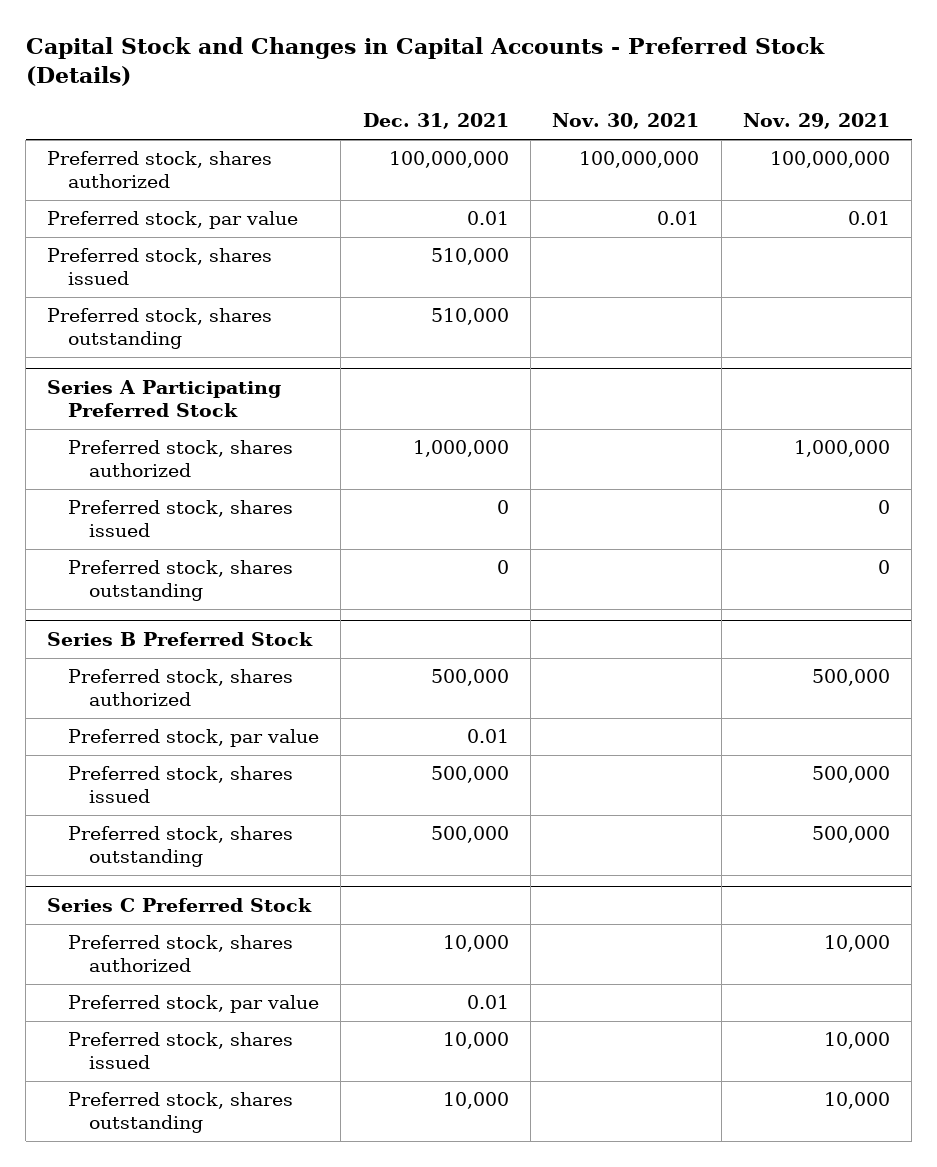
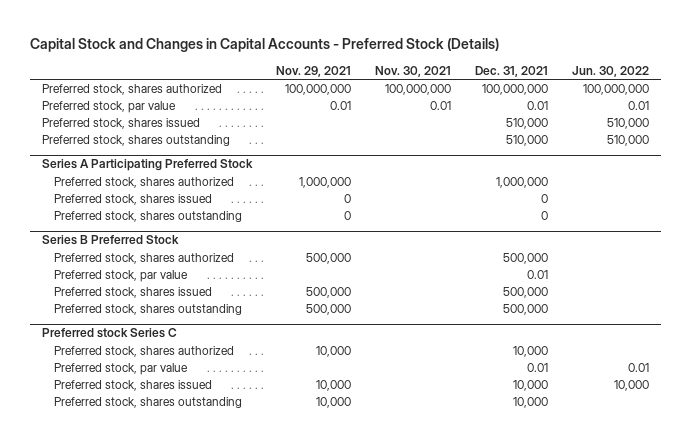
none -> [572,65,650,77] Jun. 30, 2022
[47,897,313,912] Series C Preferred Stock -> [42,328,178,339] Preferred stock Series C

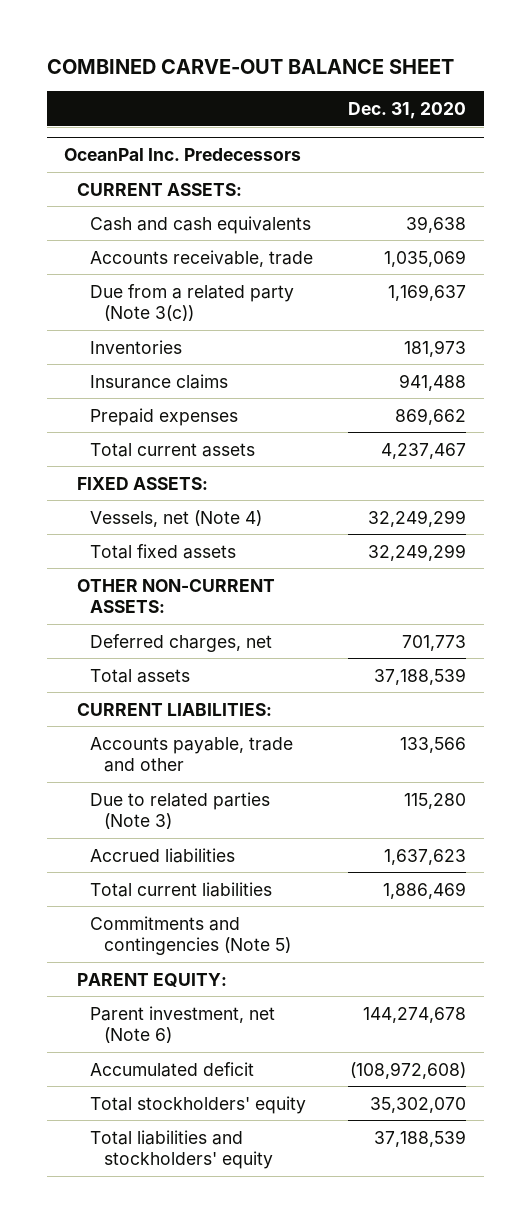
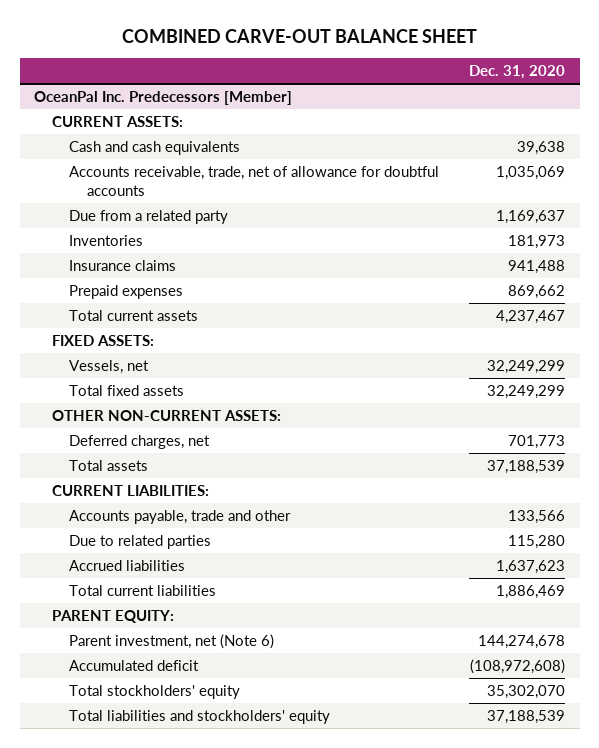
[63,148,301,162] OceanPal Inc. Predecessors -> [34,90,293,105] OceanPal Inc. Predecessors [Member]
[90,249,314,267] Accounts receivable, trade -> [69,165,440,196] Accounts receivable, trade, net of allowance for doubtful accounts
[90,283,295,321] Due from a related party (Note 3(c)) -> [69,209,229,224] Due from a related party
[90,509,263,527] Vessels, net (Note 4) -> [69,359,150,374] Vessels, net
[90,791,271,829] Due to related parties (Note 3) -> [69,534,212,549] Due to related parties
[90,915,291,955] Commitments and contingencies (Note 5) -> none

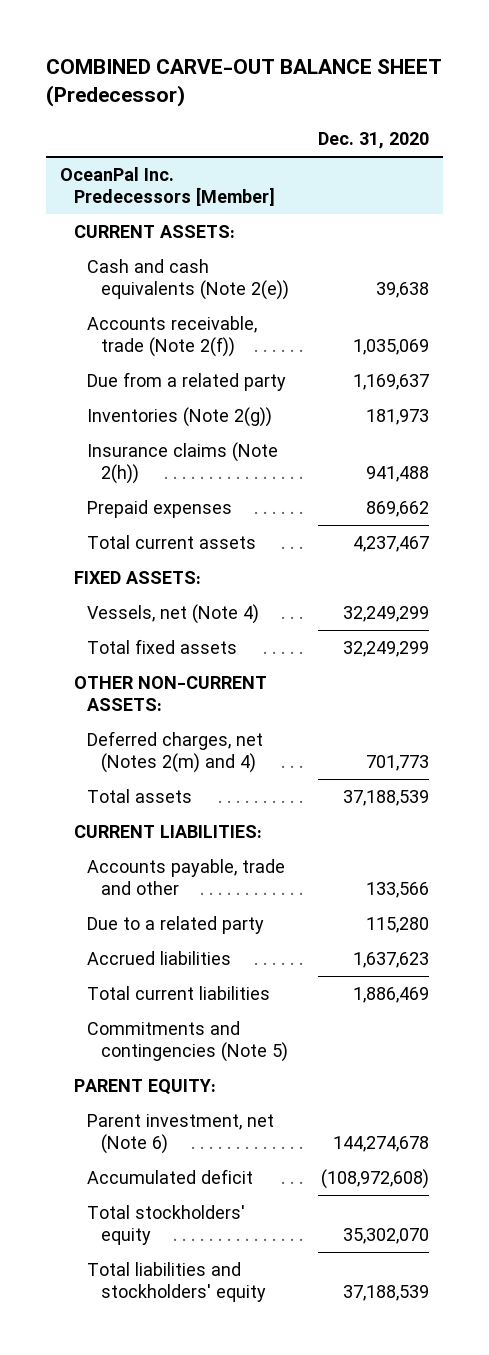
[121,29,477,44] COMBINED CARVE-OUT BALANCE SHEET -> [45,59,442,108] COMBINED CARVE-OUT BALANCE SHEET (Predecessor)
[69,140,241,155] Cash and cash equivalents -> [87,259,290,301] Cash and cash equivalents (Note 2(e))
[69,165,440,196] Accounts receivable, trade, net of allowance for doubtful accounts -> [87,316,258,358] Accounts receivable, trade (Note 2(f))
[69,234,144,246] Inventories -> [87,407,273,428] Inventories (Note 2(g))
[69,259,177,271] Insurance claims -> [87,442,279,485] Insurance claims (Note 2(h))
[69,359,150,374] Vessels, net -> [87,604,260,625] Vessels, net (Note 4)
[69,434,211,449] Deferred charges, net -> [87,731,264,774] Deferred charges, net (Notes 2(m) and 4)
[69,534,212,549] Due to related parties -> [87,916,265,935] Due to a related party
none -> [87,1021,289,1063] Commitments and contingencies (Note 5)

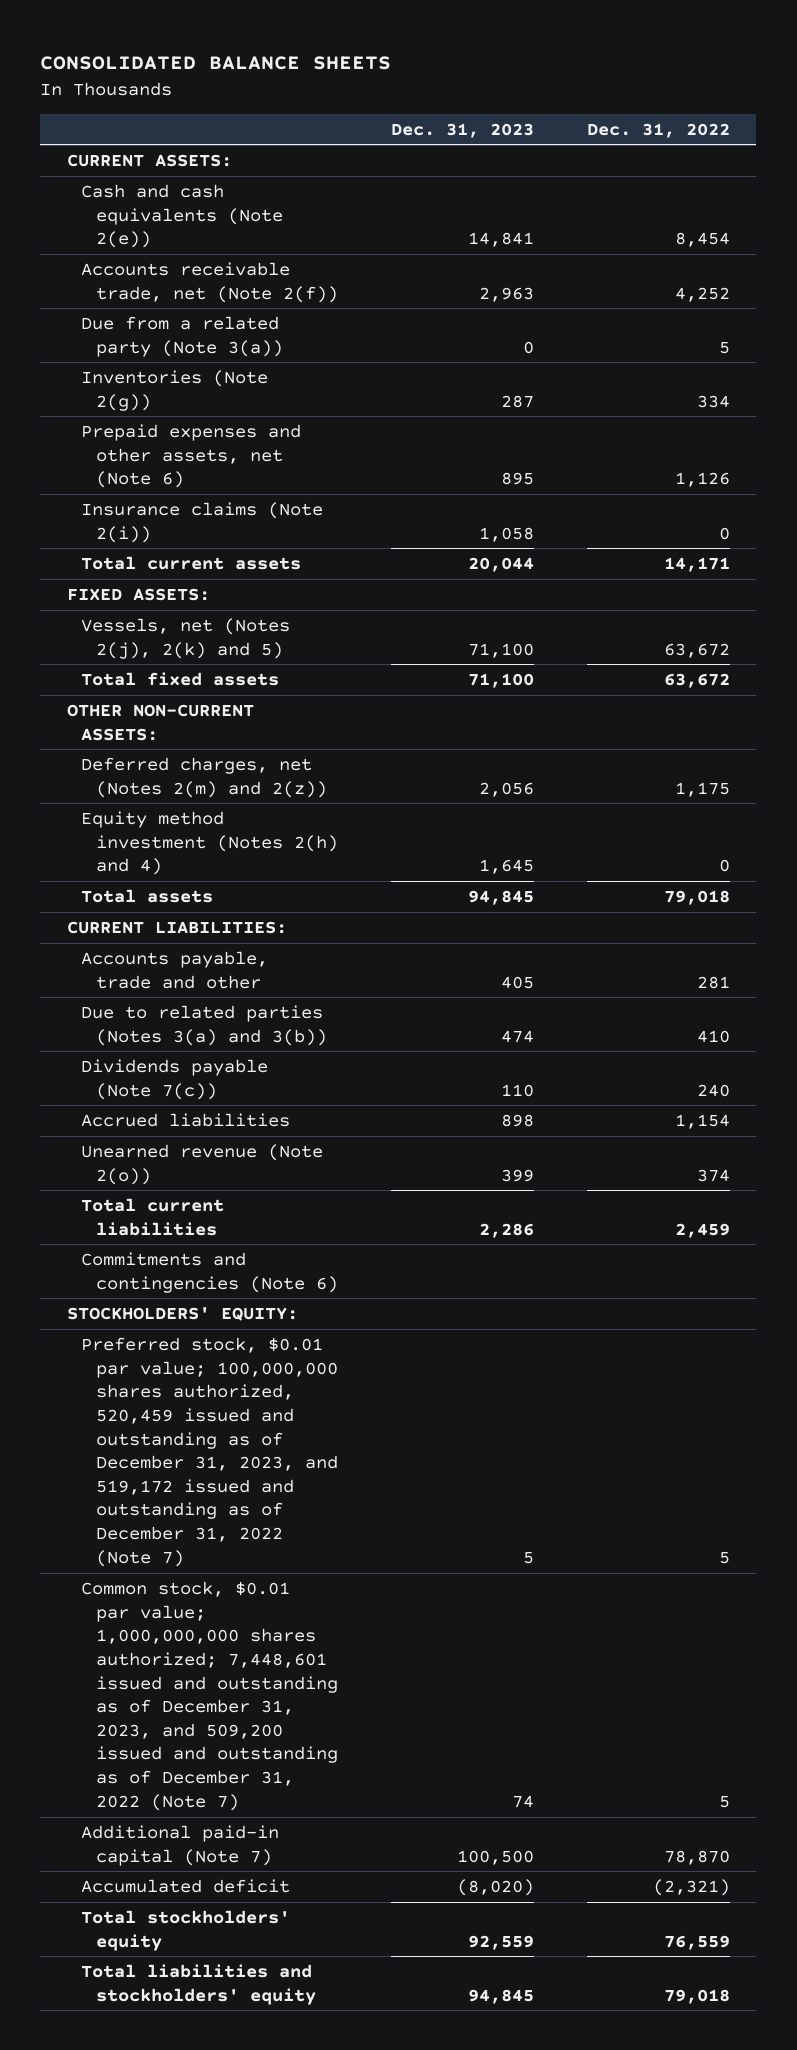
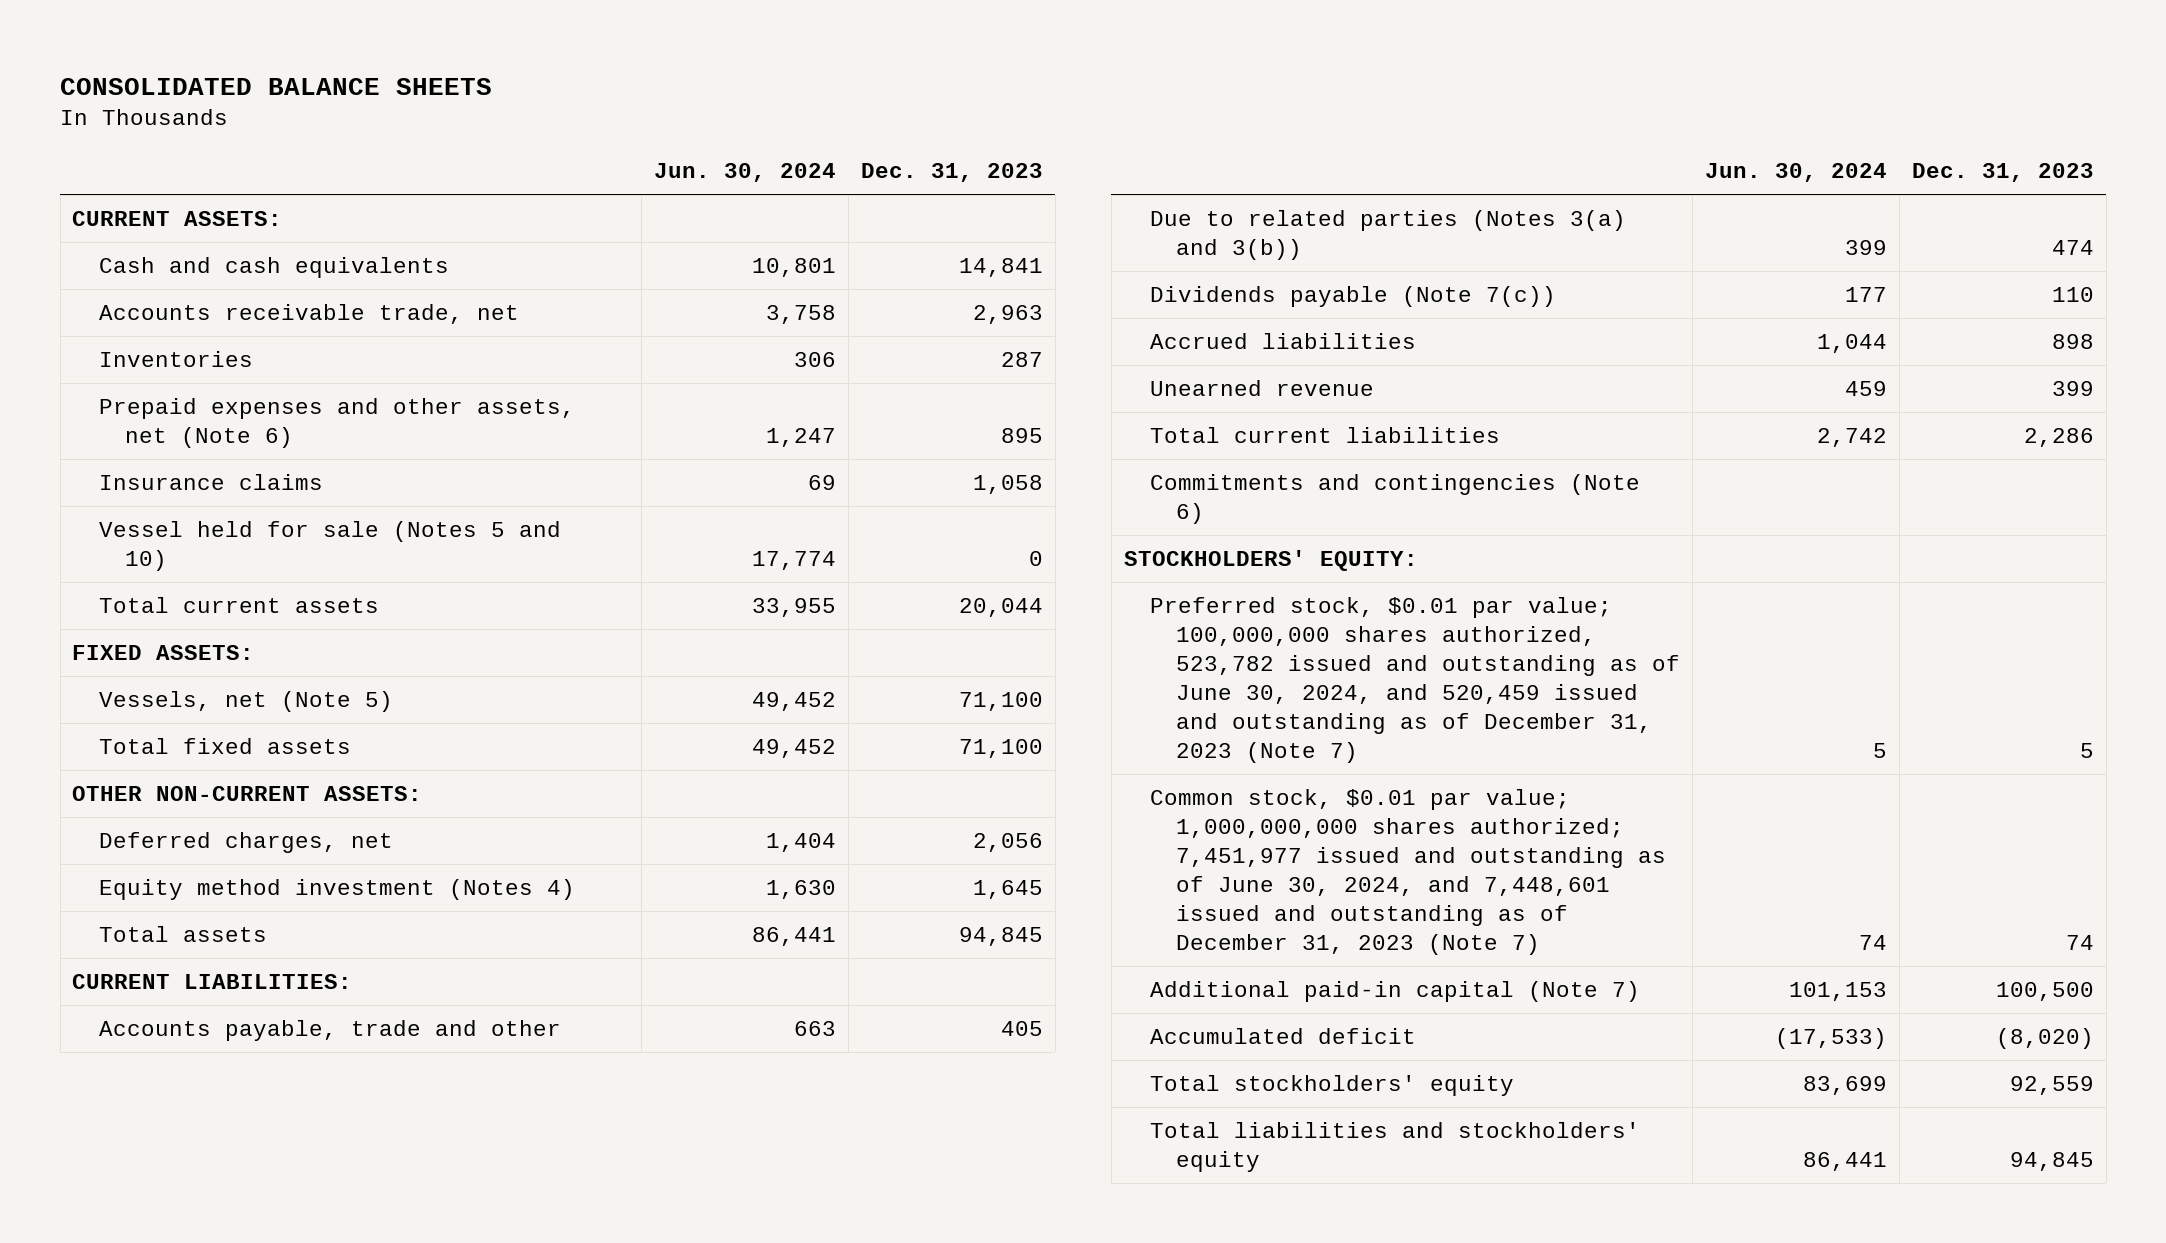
[587,122,731,138] Dec. 31, 2022 -> none
none -> [653,163,836,183] Jun. 30, 2024
[81,315,284,357] Due from a related party (Note 3(a)) -> none
[81,183,284,249] Cash and cash equivalents (Note 2(e)) -> [98,256,449,278] Cash and cash equivalents
[81,261,339,303] Accounts receivable trade, net (Note 2(f)) -> [98,303,519,324] Accounts receivable trade, net
[81,369,269,411] Inventories (Note 2(g)) -> [98,350,253,367] Inventories
[81,501,324,543] Insurance claims (Note 2(i)) -> [98,473,323,490] Insurance claims
none -> [98,520,561,571] Vessel held for sale (Notes 5 and 10)
[81,617,291,659] Vessels, net (Notes 2(j), 2(k) and 5) -> [98,690,393,712] Vessels, net (Note 5)
[81,756,328,798] Deferred charges, net (Notes 2(m) and 2(z)) -> [98,831,393,853] Deferred charges, net
[81,810,339,876] Equity method investment (Notes 2(h) and 4) -> [98,878,575,900] Equity method investment (Notes 4)
[81,1143,324,1185] Unearned revenue (Note 2(o)) -> [1149,379,1374,396] Unearned revenue
[81,1336,339,1567] Preferred stock, $0.01 par value; 100,000,000 shares authorized, 520,459 issued and outstanding as of December 31, 2023, and 519,172 issued and outstanding as of December 31, 2022 (Note 7) -> [1149,596,1681,763] Preferred stock, $0.01 par value; 100,000,000 shares authorized, 523,782 issued and outstanding as of June 30, 2024, and 520,459 issued and outstanding as of December 31, 2023 (Note 7)
[81,1580,339,1811] Common stock, $0.01 par value; 1,000,000,000 shares authorized; 7,448,601 issued and outstanding as of December 31, 2023, and 509,200 issued and outstanding as of December 31, 2022 (Note 7) -> [1149,788,1667,955] Common stock, $0.01 par value; 1,000,000,000 shares authorized; 7,451,977 issued and outstanding as of June 30, 2024, and 7,448,601 issued and outstanding as of December 31, 2023 (Note 7)

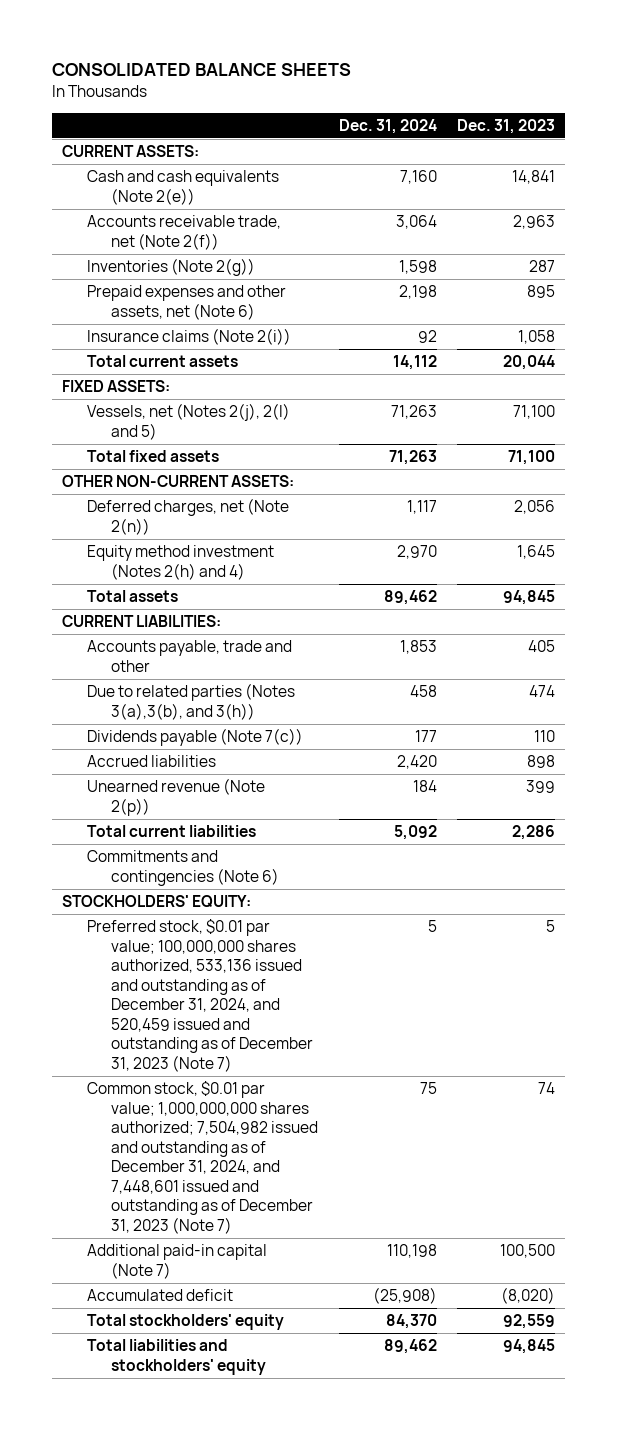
[653,163,836,183] Jun. 30, 2024 -> none
none -> [338,118,437,134] Dec. 31, 2024
[98,256,449,278] Cash and cash equivalents -> [86,170,279,205] Cash and cash equivalents (Note 2(e))
[98,303,519,324] Accounts receivable trade, net -> [86,215,281,250] Accounts receivable trade, net (Note 2(f))
[98,350,253,367] Inventories -> [86,258,255,277] Inventories (Note 2(g))
[98,520,561,571] Vessel held for sale (Notes 5 and 10) -> none
[98,473,323,490] Insurance claims -> [86,328,291,346] Insurance claims (Note 2(i))
[98,690,393,712] Vessels, net (Note 5) -> [86,403,290,440] Vessels, net (Notes 2(j), 2(l) and 5)
[98,831,393,853] Deferred charges, net -> [86,498,289,535] Deferred charges, net (Note 2(n))
[98,878,575,900] Equity method investment (Notes 4) -> [86,545,274,580] Equity method investment (Notes 2(h) and 4)
[1149,209,1626,260] Due to related parties (Notes 3(a) and 3(b)) -> [86,683,295,720] Due to related parties (Notes 3(a),3(b), and 3(h))
[1149,379,1374,396] Unearned revenue -> [86,778,265,816] Unearned revenue (Note 2(p))
[1149,596,1681,763] Preferred stock, $0.01 par value; 100,000,000 shares authorized, 523,782 issued and outstanding as of June 30, 2024, and 520,459 issued and outstanding as of December 31, 2023 (Note 7) -> [86,919,314,1072] Preferred stock, $0.01 par value; 100,000,000 shares authorized, 533,136 issued and outstanding as of December 31, 2024, and 520,459 issued and outstanding as of December 31, 2023 (Note 7)
[1149,788,1667,955] Common stock, $0.01 par value; 1,000,000,000 shares authorized; 7,451,977 issued and outstanding as of June 30, 2024, and 7,448,601 issued and outstanding as of December 31, 2023 (Note 7) -> [86,1081,319,1234] Common stock, $0.01 par value; 1,000,000,000 shares authorized; 7,504,982 issued and outstanding as of December 31, 2024, and 7,448,601 issued and outstanding as of December 31, 2023 (Note 7)

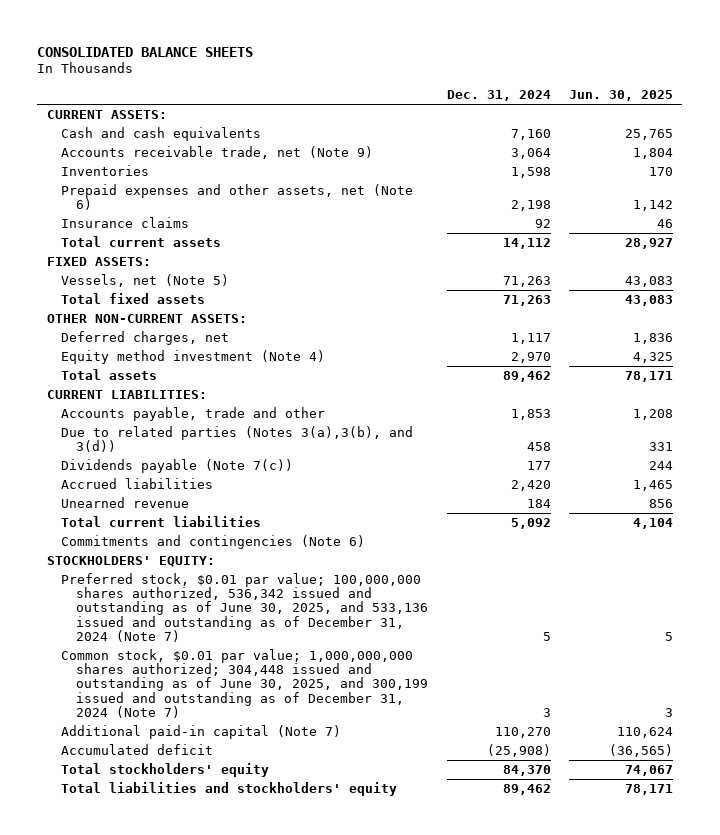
[456,118,555,134] Dec. 31, 2023 -> none
none -> [569,90,674,102] Jun. 30, 2025
[86,170,279,205] Cash and cash equivalents (Note 2(e)) -> [61,126,262,141] Cash and cash equivalents
[86,215,281,250] Accounts receivable trade, net (Note 2(f)) -> [61,145,374,159] Accounts receivable trade, net (Note 9)
[86,258,255,277] Inventories (Note 2(g)) -> [61,164,150,176] Inventories
[86,328,291,346] Insurance claims (Note 2(i)) -> [61,216,190,228] Insurance claims
[86,403,290,440] Vessels, net (Notes 2(j), 2(l) and 5) -> [61,273,230,287] Vessels, net (Note 5)
[86,498,289,535] Deferred charges, net (Note 2(n)) -> [61,330,230,345] Deferred charges, net
[86,545,274,580] Equity method investment (Notes 2(h) and 4) -> [61,349,326,364] Equity method investment (Note 4)
[86,683,295,720] Due to related parties (Notes 3(a),3(b), and 3(h)) -> [61,425,414,453] Due to related parties (Notes 3(a),3(b), and 3(d))
[86,778,265,816] Unearned revenue (Note 2(p)) -> [61,496,190,508] Unearned revenue
[86,919,314,1072] Preferred stock, $0.01 par value; 100,000,000 shares authorized, 533,136 issued and outstanding as of December 31, 2024, and 520,459 issued and outstanding as of December 31, 2023 (Note 7) -> [61,572,429,642] Preferred stock, $0.01 par value; 100,000,000 shares authorized, 536,342 issued and outstanding as of June 30, 2025, and 533,136 issued and outstanding as of December 31, 2024 (Note 7)
[86,1081,319,1234] Common stock, $0.01 par value; 1,000,000,000 shares authorized; 7,504,982 issued and outstanding as of December 31, 2024, and 7,448,601 issued and outstanding as of December 31, 2023 (Note 7) -> [61,648,429,718] Common stock, $0.01 par value; 1,000,000,000 shares authorized; 304,448 issued and outstanding as of June 30, 2025, and 300,199 issued and outstanding as of December 31, 2024 (Note 7)
[419,1082,437,1095] 75 -> [542,707,551,717] 3
[386,1244,437,1259] 110,198 -> [494,726,551,738] 110,270

